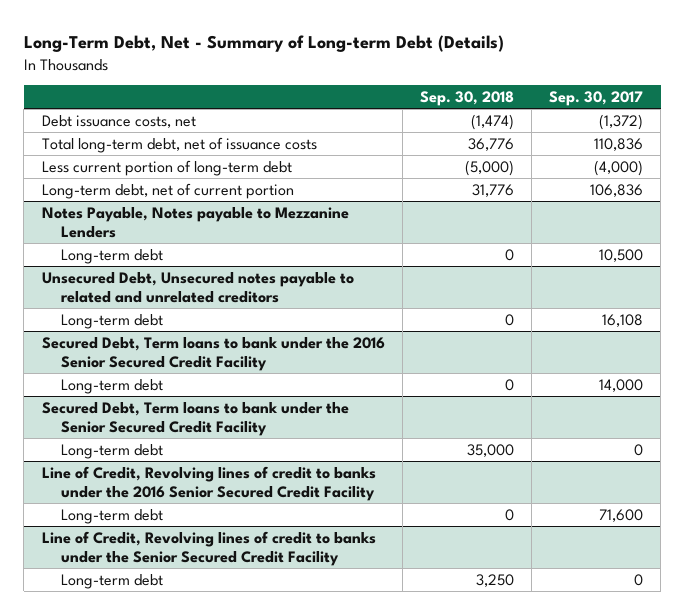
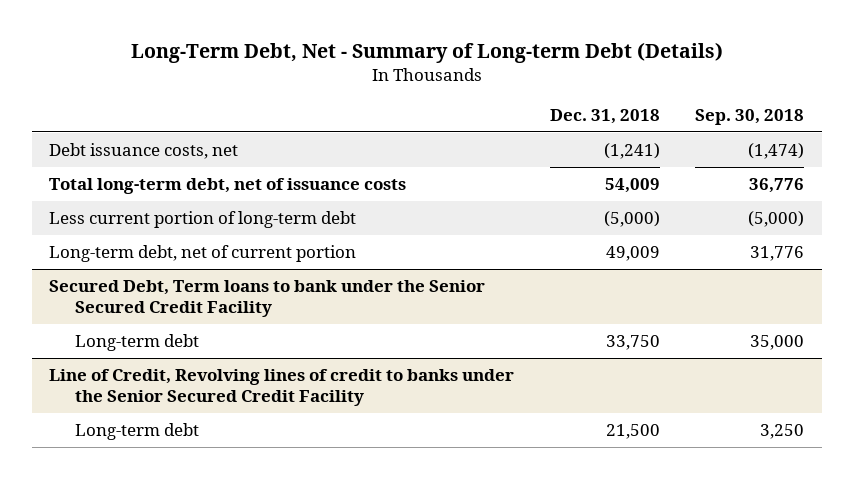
[549,91,644,107] Sep. 30, 2017 -> none
none -> [549,109,660,125] Dec. 31, 2018
[41,206,349,238] Notes Payable, Notes payable to Mezzanine Lenders -> none
[60,248,163,264] Long-term debt -> none
[41,271,354,303] Unsecured Debt, Unsecured notes payable to related and unrelated creditors -> none
[60,313,163,329] Long-term debt -> none
[41,336,385,371] Secured Debt, Term loans to bank under the 2016 Senior Secured Credit Facility -> none
[60,378,163,394] Long-term debt -> none
[41,465,376,501] Line of Credit, Revolving lines of credit to banks under the 2016 Senior Secured Credit Facility -> none
[60,508,163,524] Long-term debt -> none

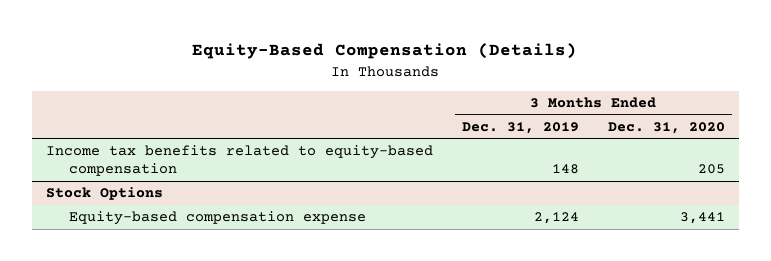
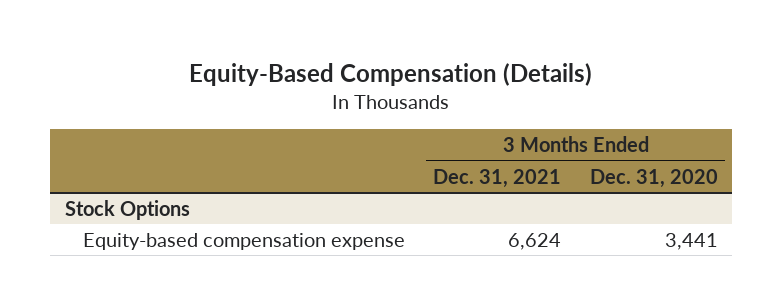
[461,121,579,134] Dec. 31, 2019 -> none
none -> [433,168,562,188] Dec. 31, 2021
[46,145,434,177] Income tax benefits related to equity-based compensation -> none

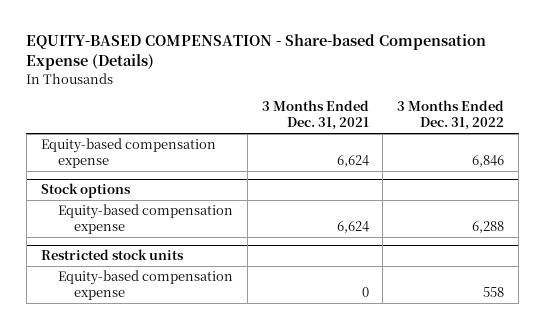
[189,62,593,86] Equity-Based Compensation (Details) -> [26,34,487,71] EQUITY-BASED COMPENSATION - Share-based Compensation Expense (Details)
[590,168,719,188] Dec. 31, 2020 -> none
none -> [397,100,505,131] 3 Months Ended Dec. 31, 2022
[64,200,190,221] Stock Options -> none
none -> [40,183,131,199] Stock options
none -> [57,204,233,235] Equity-based compensation expense
none -> [40,249,184,261] Restricted stock units
none -> [57,270,233,301] Equity-based compensation expense

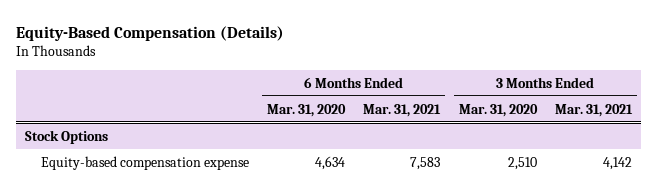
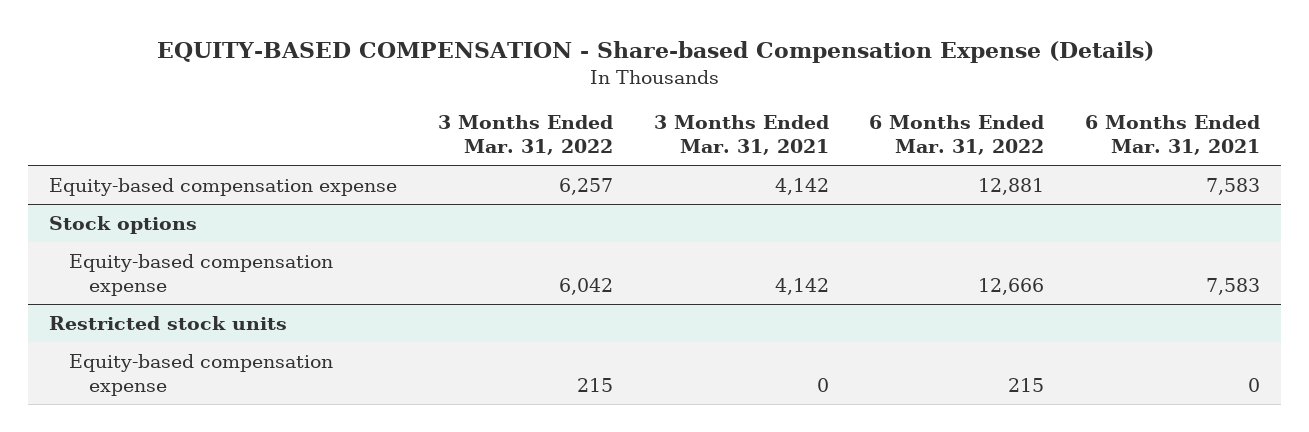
[16,25,285,41] Equity-Based Compensation (Details) -> [156,41,1154,64] EQUITY-BASED COMPENSATION - Share-based Compensation Expense (Details)
[266,103,346,117] Mar. 31, 2020 -> none
[458,103,538,117] Mar. 31, 2020 -> none
none -> [437,114,613,156] 3 Months Ended Mar. 31, 2022
none -> [869,114,1045,156] 6 Months Ended Mar. 31, 2022
[25,129,109,144] Stock Options -> none
none -> [48,215,197,234] Stock options
none -> [68,253,333,297] Equity-based compensation expense
none -> [48,315,287,330] Restricted stock units
none -> [68,353,333,397] Equity-based compensation expense

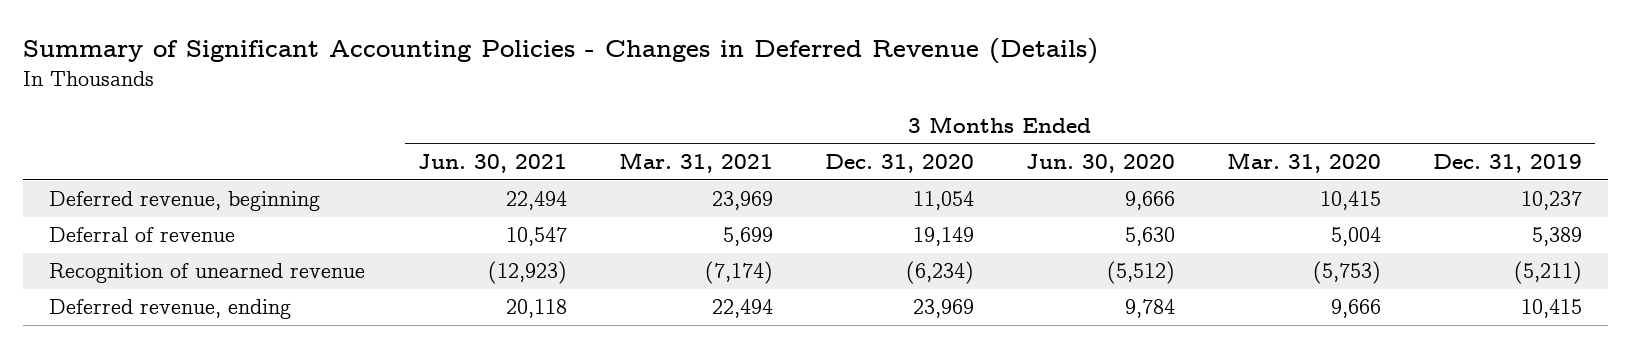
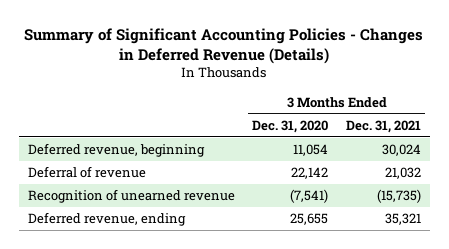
[417,154,567,174] Jun. 30, 2021 -> none
[618,152,773,174] Mar. 31, 2021 -> none
[1025,154,1175,174] Jun. 30, 2020 -> none
[1226,152,1381,174] Mar. 31, 2020 -> none
[1432,154,1582,174] Dec. 31, 2019 -> none
none -> [345,120,421,134] Dec. 31, 2021
[912,227,974,247] 19,149 -> [291,167,329,180] 22,142
[905,261,974,285] (6,234) -> [290,189,329,204] (7,541)
[912,299,974,319] 23,969 -> [290,213,329,226] 25,655

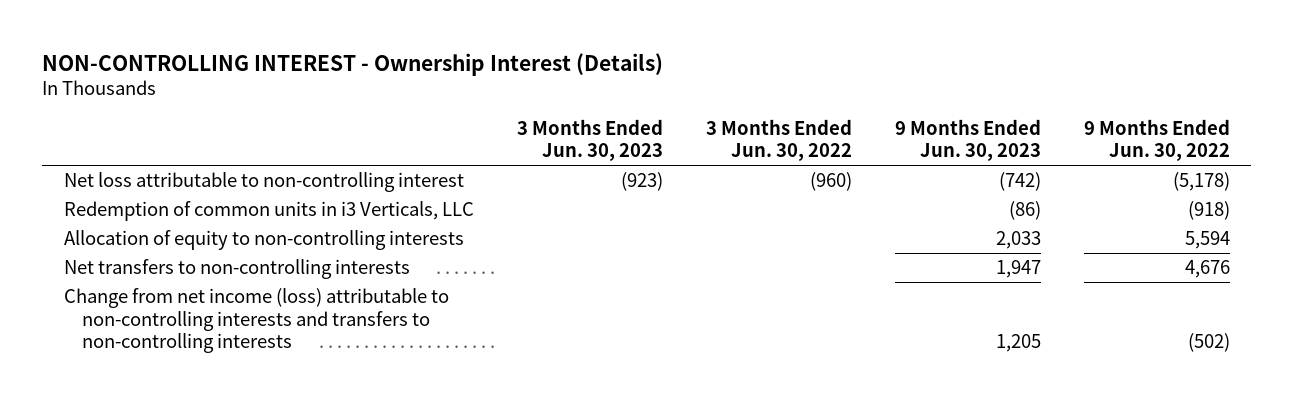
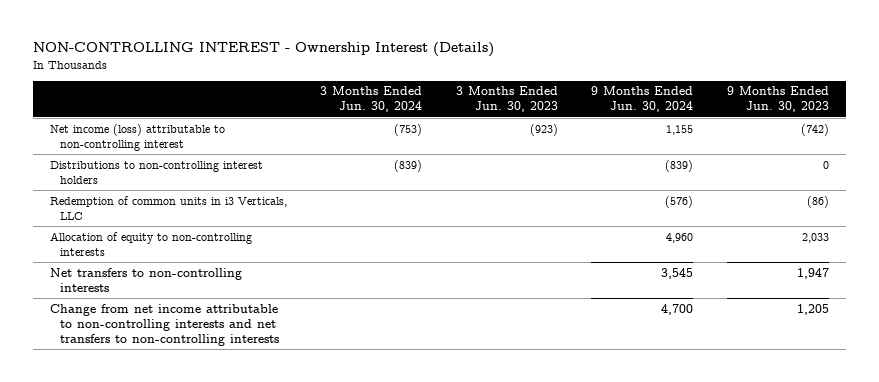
[705,118,852,162] 3 Months Ended Jun. 30, 2022 -> none
[1083,118,1230,162] 9 Months Ended Jun. 30, 2022 -> none
none -> [320,86,423,113] 3 Months Ended Jun. 30, 2024
none -> [591,86,694,113] 9 Months Ended Jun. 30, 2024
[63,172,464,193] Net loss attributable to non-controlling interest -> [49,123,225,151] Net income (loss) attributable to non-controlling interest
none -> [49,160,263,184] Distributions to non-controlling interest holders
[63,288,449,354] Change from net income (loss) attributable to non-controlling interests and transfers to non-controlling interests -> [49,303,279,346] Change from net income attributable to non-controlling interests and net transfers to non-controlling interests

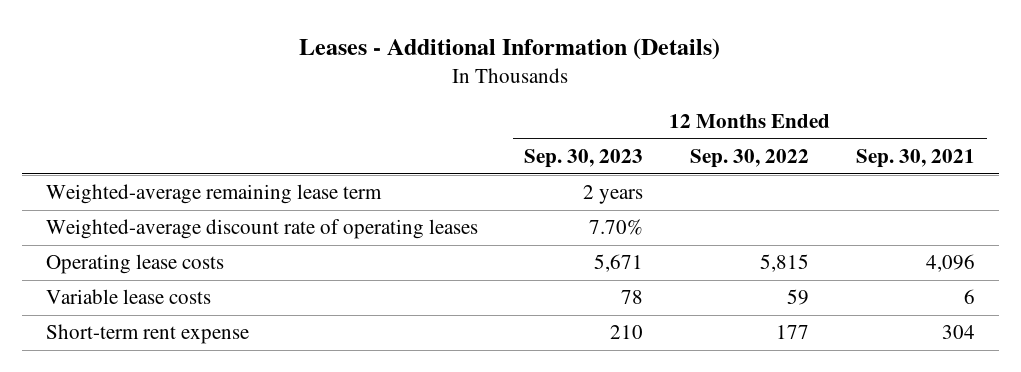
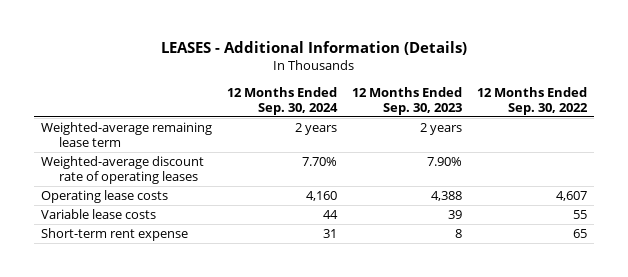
[299,37,721,60] Leases - Additional Information (Details) -> [160,41,467,56] LEASES - Additional Information (Details)
[856,149,976,169] Sep. 30, 2021 -> none
none -> [226,87,338,115] 12 Months Ended Sep. 30, 2024
[589,219,644,236] 7.70% -> [426,156,462,166] 7.90%
[594,254,644,273] 5,671 -> [430,190,462,201] 4,388
[760,254,810,273] 5,815 -> [555,190,587,201] 4,607
[621,290,644,305] 78 -> [447,209,462,219] 39
[787,289,810,306] 59 -> [572,209,587,219] 55
[610,325,644,340] 210 -> [454,228,462,238] 8
[776,325,810,340] 177 -> [572,228,587,238] 65

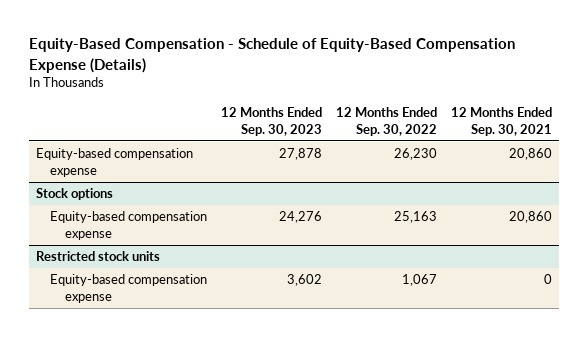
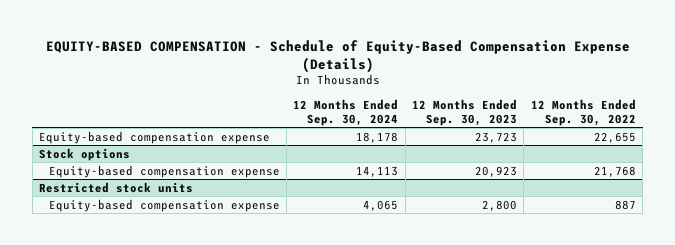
[28,38,515,73] Equity-Based Compensation - Schedule of Equity-Based Compensation Expense (Details) -> [45,39,630,73] EQUITY-BASED COMPENSATION - Schedule of Equity-Based Compensation Expense (Details)
[451,106,553,136] 12 Months Ended Sep. 30, 2021 -> none
none -> [293,98,399,126] 12 Months Ended Sep. 30, 2024
[279,148,323,161] 27,878 -> [475,131,518,143] 23,723
[394,148,438,161] 26,230 -> [593,131,636,143] 22,655
[279,211,323,224] 24,276 -> [475,165,518,177] 20,923
[394,211,438,224] 25,163 -> [593,165,636,177] 21,768
[287,274,323,287] 3,602 -> [482,199,518,211] 2,800
[402,274,438,287] 1,067 -> [614,199,636,210] 887

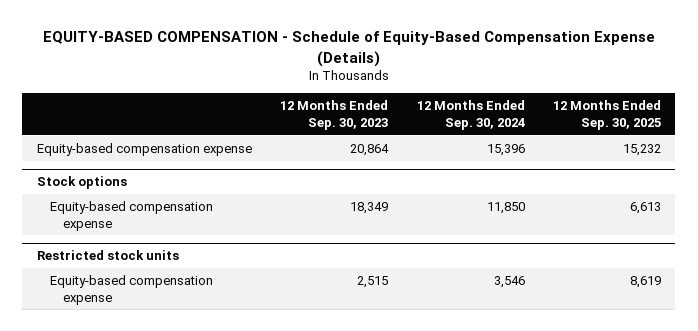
[530,98,636,126] 12 Months Ended Sep. 30, 2022 -> none
none -> [553,100,662,130] 12 Months Ended Sep. 30, 2025
[356,131,399,143] 18,178 -> [486,144,525,157] 15,396
[475,131,518,143] 23,723 -> [350,144,390,157] 20,864
[356,165,399,177] 14,113 -> [486,202,525,215] 11,850
[475,165,518,177] 20,923 -> [350,202,389,215] 18,349
[363,199,399,211] 4,065 -> [493,276,525,289] 3,546
[482,199,518,211] 2,800 -> [357,276,389,289] 2,515

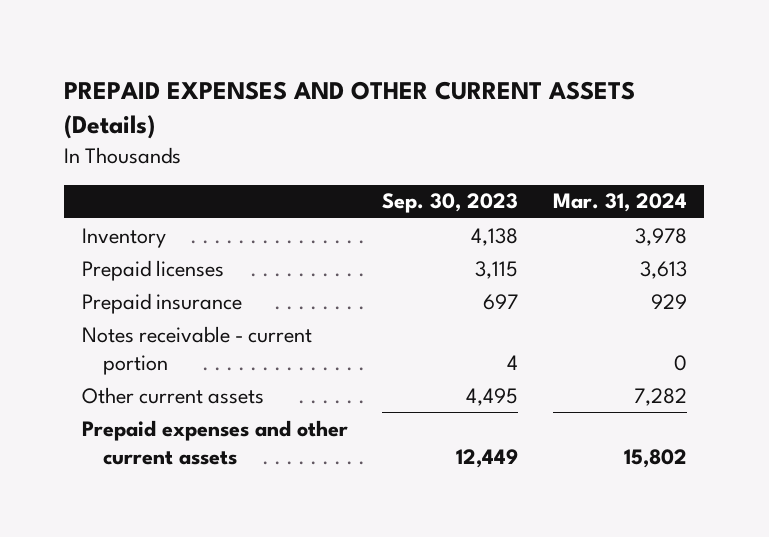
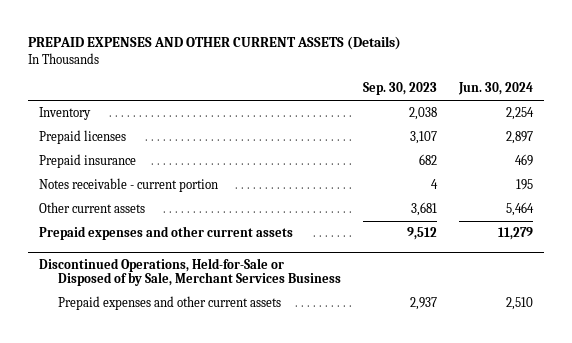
[552,193,687,213] Mar. 31, 2024 -> none
none -> [457,82,533,96] Jun. 30, 2024
[471,227,519,246] 4,138 -> [408,107,437,121] 2,038
[475,260,519,279] 3,115 -> [409,131,437,145] 3,107
[483,293,519,310] 697 -> [418,154,437,166] 682
[466,387,519,406] 4,495 -> [410,202,437,217] 3,681
[456,448,519,468] 12,449 -> [406,227,437,241] 9,512
none -> [38,257,341,287] Discontinued Operations, Held-for-Sale or Disposed of by Sale, Merchant Services Business
none -> [57,296,281,311] Prepaid expenses and other current assets

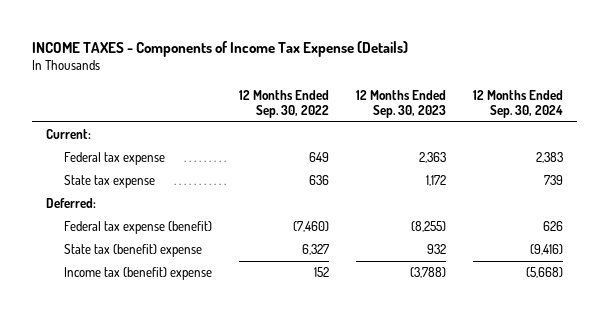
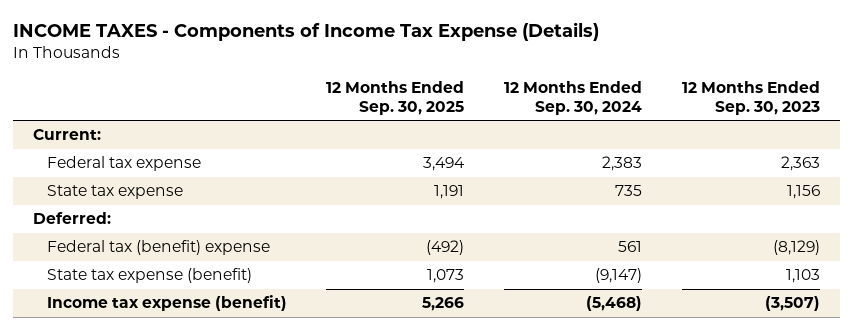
[239,89,330,119] 12 Months Ended Sep. 30, 2022 -> none
none -> [326,81,465,115] 12 Months Ended Sep. 30, 2025
[426,175,447,187] 1,172 -> [786,185,820,200] 1,156
[544,175,564,186] 739 -> [615,185,643,197] 735
[64,221,213,235] Federal tax expense (benefit) -> [46,240,270,256] Federal tax (benefit) expense
[411,221,447,233] (8,255) -> [772,240,820,256] (8,129)
[543,221,564,232] 626 -> [618,241,643,253] 561
[64,244,203,258] State tax (benefit) expense -> [46,268,252,284] State tax expense (benefit)
[427,244,447,255] 932 -> [785,269,820,284] 1,103
[530,244,564,256] (9,416) -> [595,268,643,284] (9,147)
[64,267,213,281] Income tax (benefit) expense -> [46,295,287,312] Income tax expense (benefit)
[410,267,447,279] (3,788) -> [764,296,820,312] (3,507)
[526,267,564,279] (5,668) -> [586,296,643,312] (5,468)

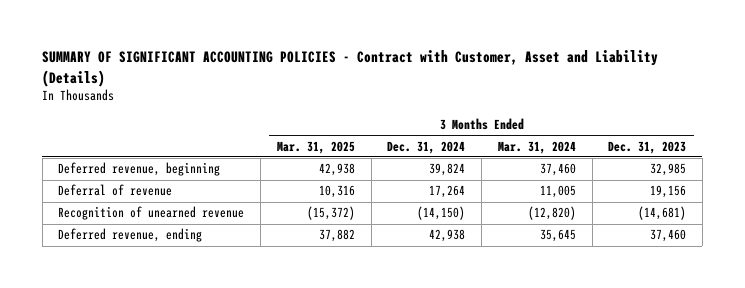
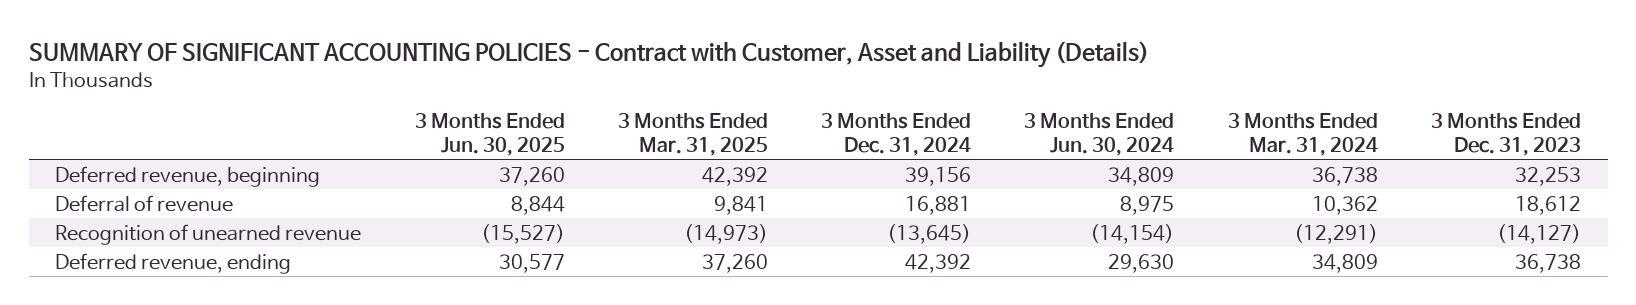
none -> [414,113,565,156] 3 Months Ended Jun. 30, 2025
none -> [1024,113,1175,156] 3 Months Ended Jun. 30, 2024
[318,163,355,177] 42,938 -> [701,166,768,186] 42,392
[429,163,466,177] 39,824 -> [905,166,972,186] 39,156
[539,163,576,177] 37,460 -> [1311,166,1378,186] 36,738
[650,163,687,177] 32,985 -> [1515,166,1582,186] 32,253
[318,185,355,199] 10,316 -> [713,195,768,215] 9,841
[429,185,466,199] 17,264 -> [905,195,972,215] 16,881
[539,185,576,199] 11,005 -> [1311,195,1378,215] 10,362
[650,185,687,199] 19,156 -> [1515,195,1582,215] 18,612
[306,206,355,221] (15,372) -> [683,223,768,244] (14,973)
[417,206,466,221] (14,150) -> [887,223,972,244] (13,645)
[527,206,576,221] (12,820) -> [1293,223,1378,244] (12,291)
[638,206,687,221] (14,681) -> [1497,223,1582,244] (14,127)
[318,229,355,243] 37,882 -> [701,253,768,273] 37,260
[429,229,466,243] 42,938 -> [905,253,972,273] 42,392
[539,229,576,243] 35,645 -> [1311,253,1378,273] 34,809
[650,229,687,243] 37,460 -> [1515,253,1582,273] 36,738

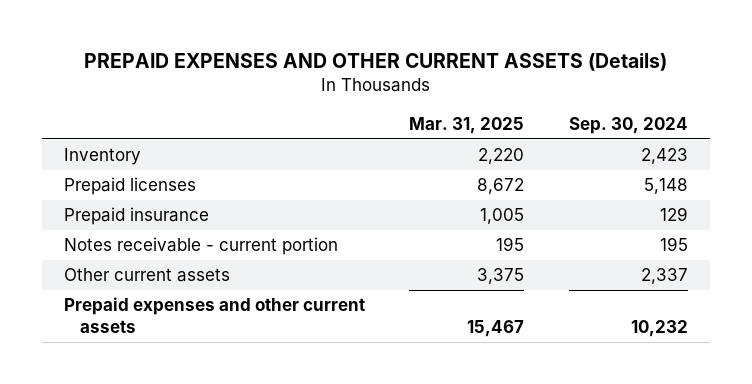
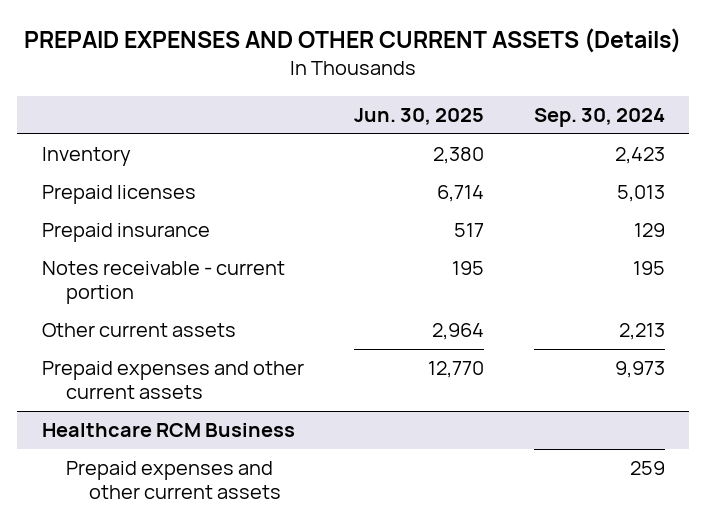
[409,116,525,134] Mar. 31, 2025 -> none
none -> [353,108,484,126] Jun. 30, 2025
[643,178,688,195] 5,148 -> [616,185,665,203] 5,013
[640,268,688,285] 2,337 -> [618,323,665,341] 2,213
[630,320,688,338] 10,232 -> [614,361,665,379] 9,973
none -> [41,423,295,438] Healthcare RCM Business
none -> [65,461,282,500] Prepaid expenses and other current assets

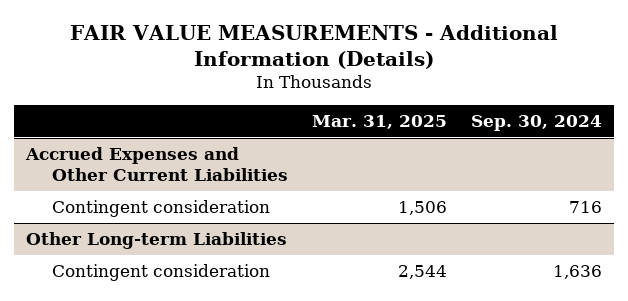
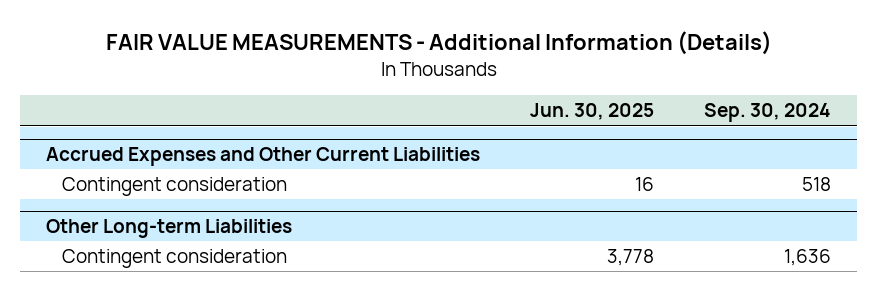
[311,114,447,129] Mar. 31, 2025 -> none
none -> [530,103,655,121] Jun. 30, 2025
[568,200,602,213] 716 -> [802,177,832,192] 518

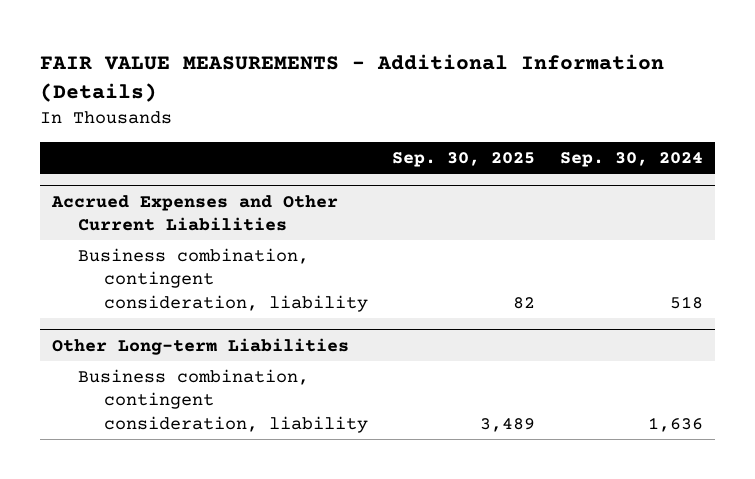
[530,103,655,121] Jun. 30, 2025 -> none
none -> [392,152,536,168] Sep. 30, 2025
[62,177,288,197] Contingent consideration -> [78,248,369,312] Business combination, contingent consideration, liability
[62,249,288,269] Contingent consideration -> [78,369,369,433] Business combination, contingent consideration, liability

